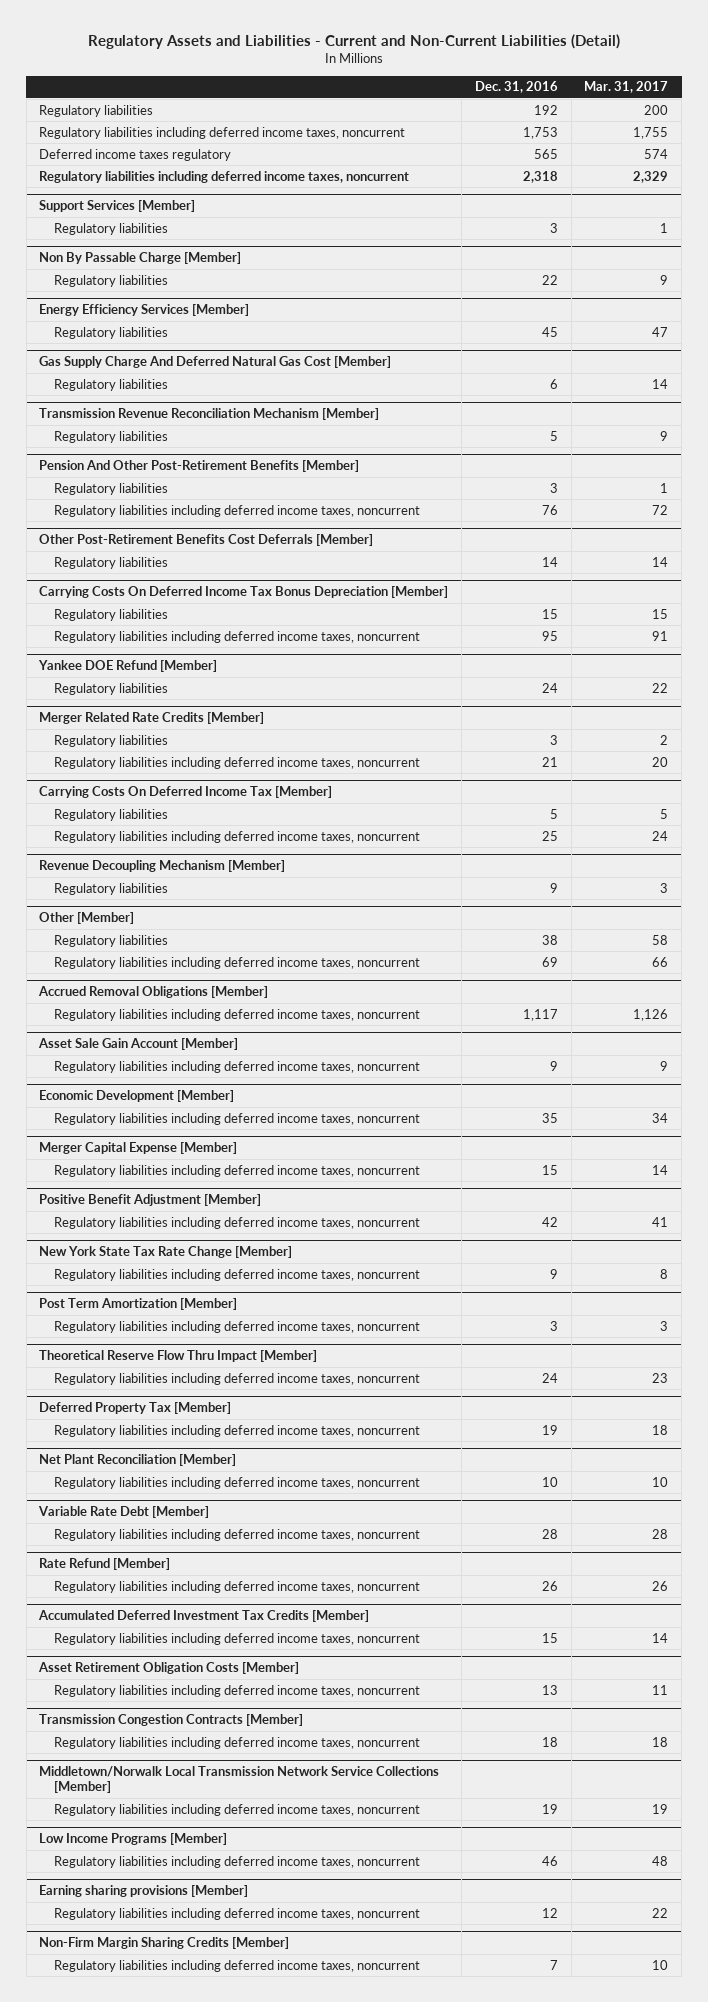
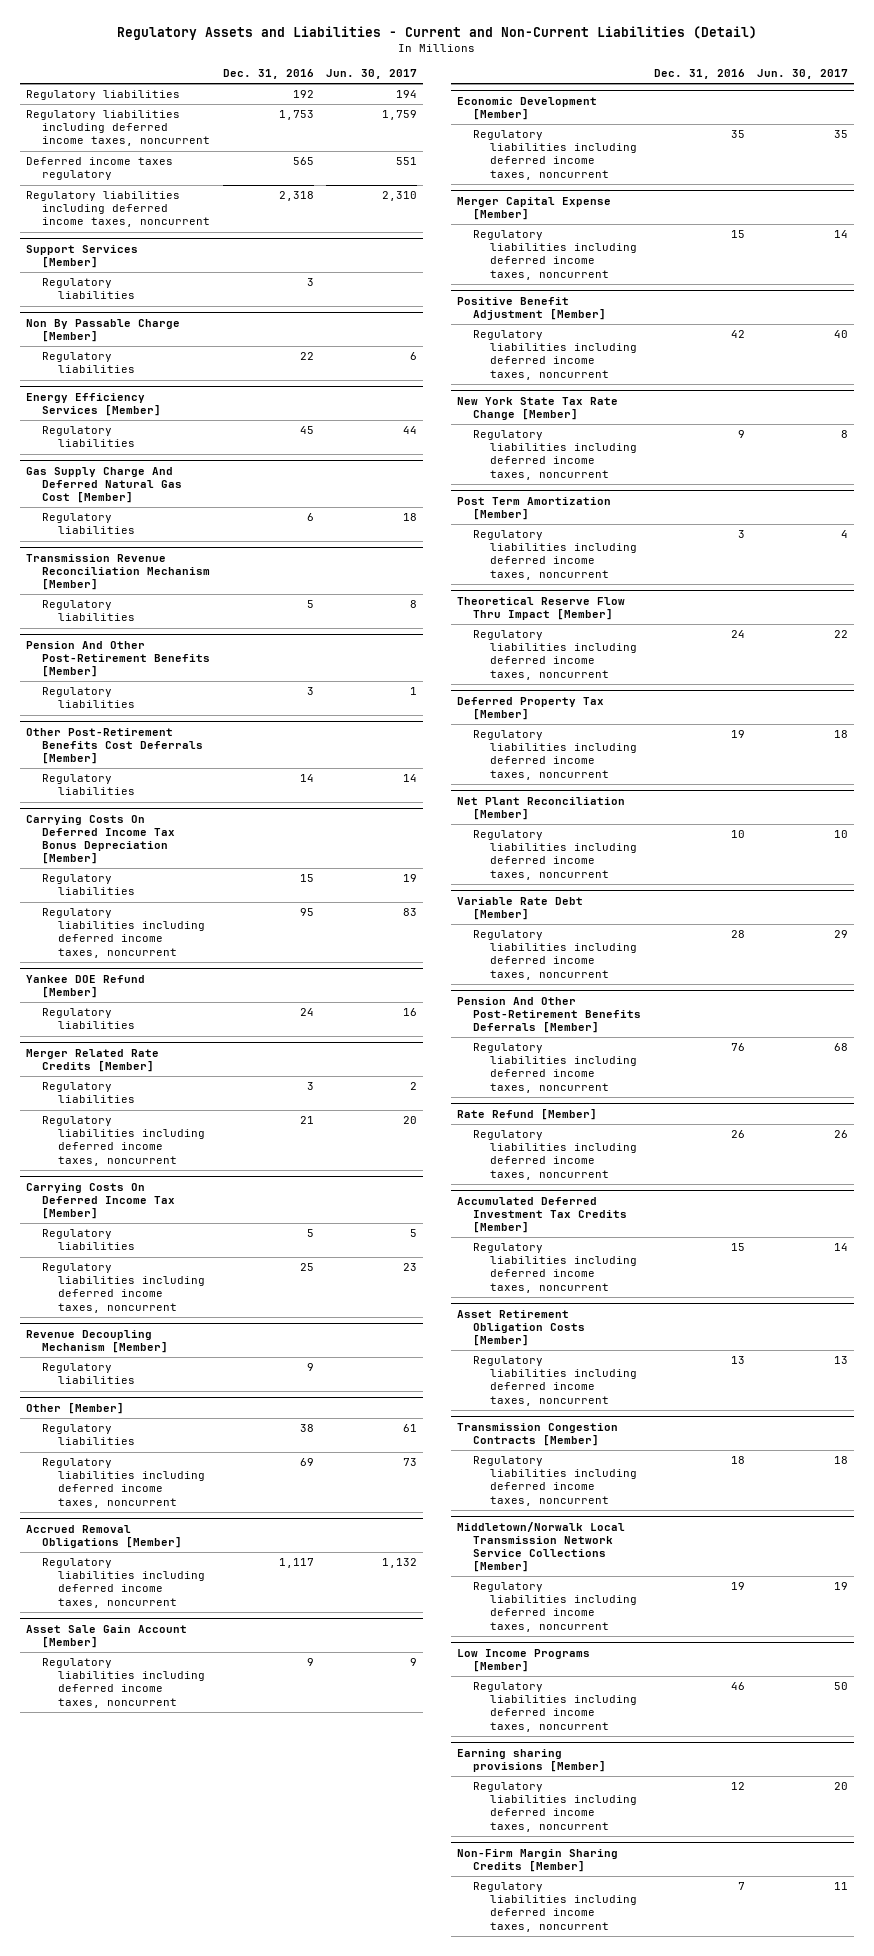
[584,81,669,94] Mar. 31, 2017 -> none
none -> [325,69,417,80] Jun. 30, 2017
[53,504,420,517] Regulatory liabilities including deferred income taxes, noncurrent -> none
none -> [457,996,642,1034] Pension And Other Post-Retirement Benefits Deferrals [Member]
none -> [473,1043,637,1093] Regulatory liabilities including deferred income taxes, noncurrent

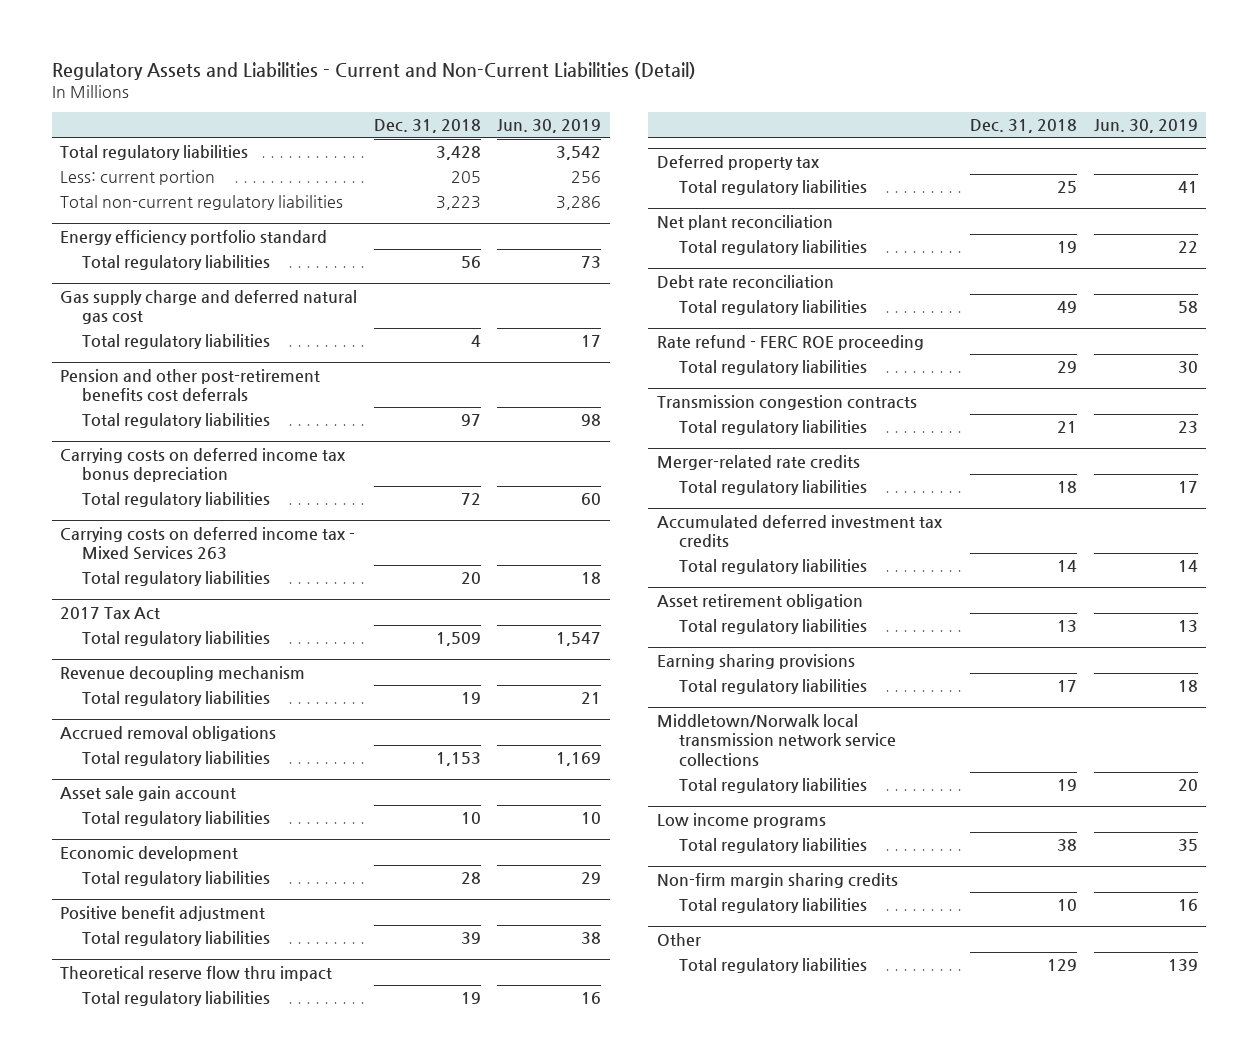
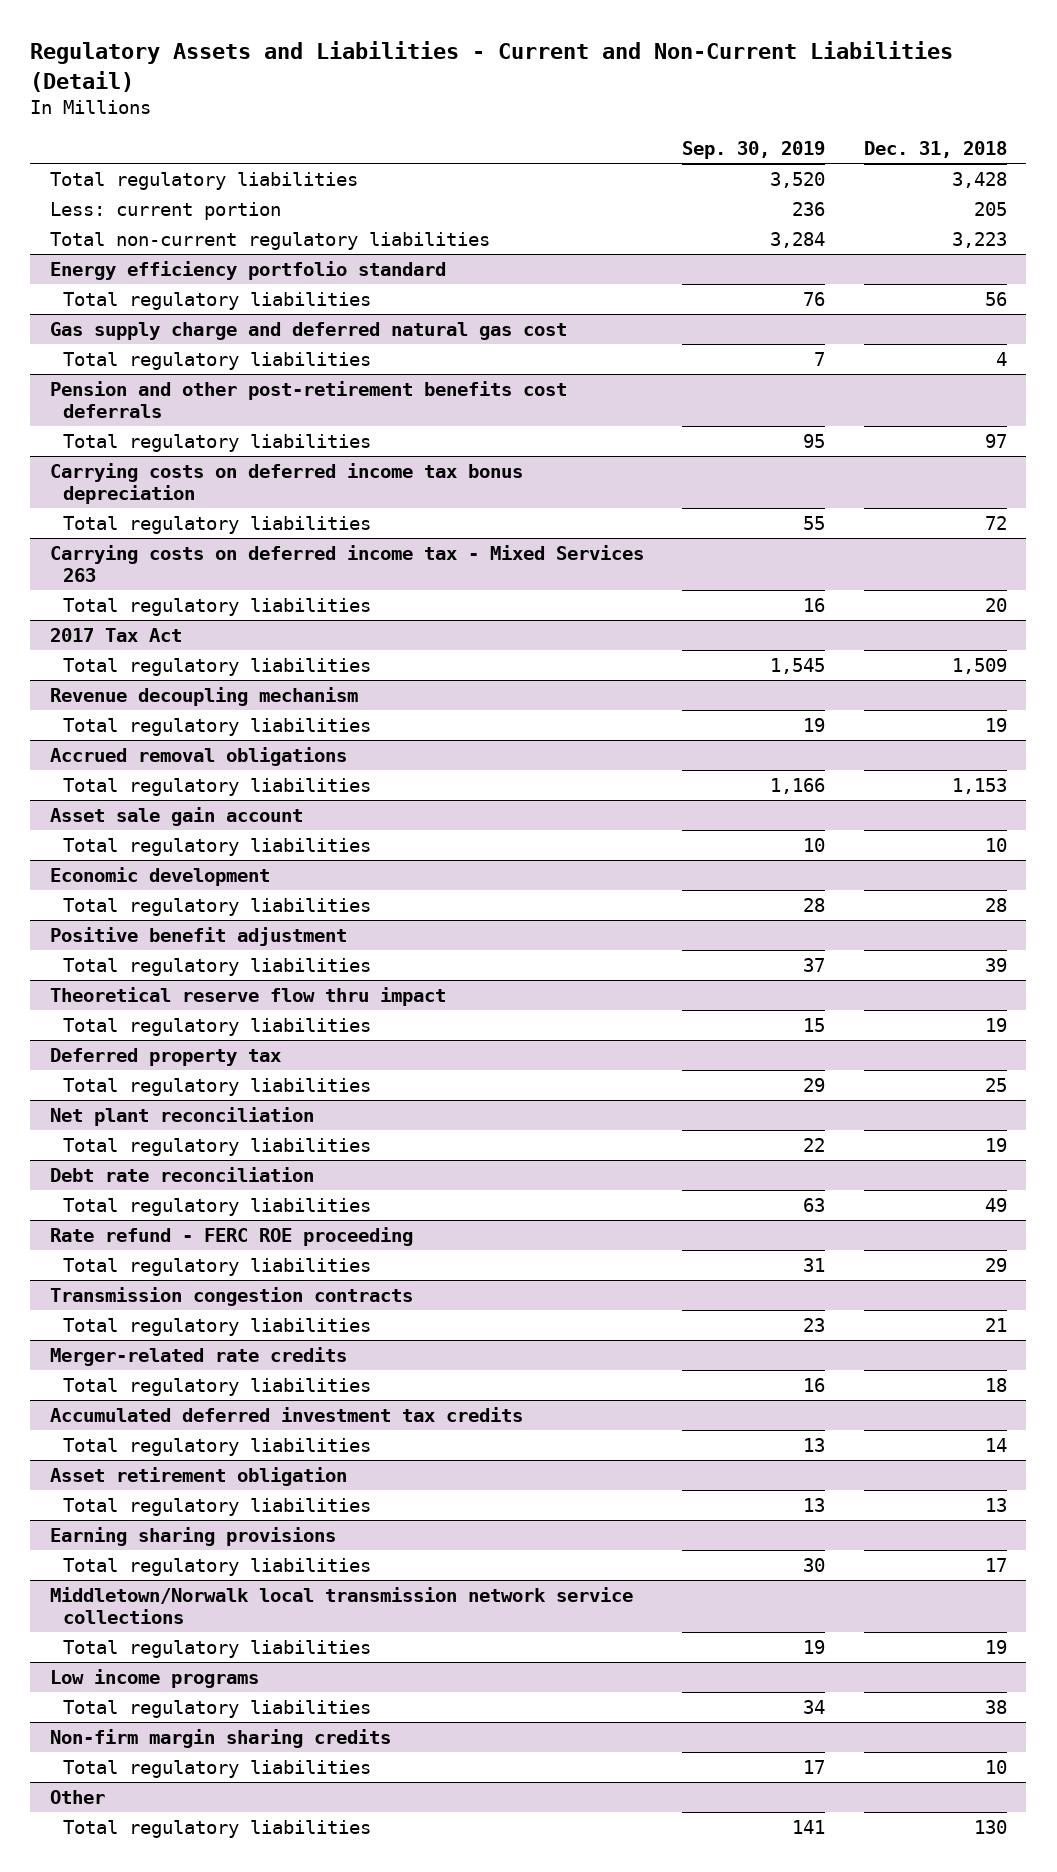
[497,119,602,134] Jun. 30, 2019 -> none
none -> [682,140,826,159] Sep. 30, 2019
[1047,959,1078,972] 129 -> [973,1820,1007,1835] 130

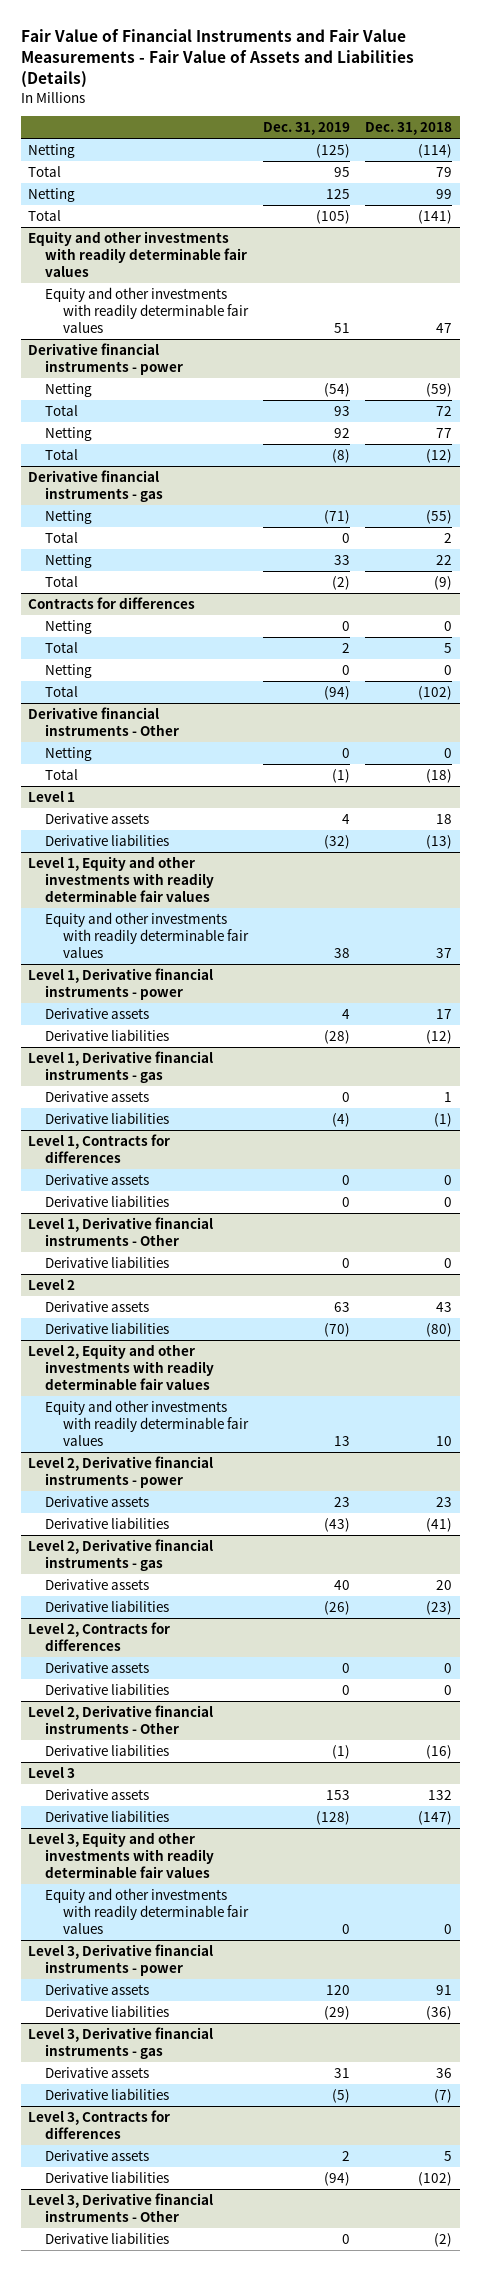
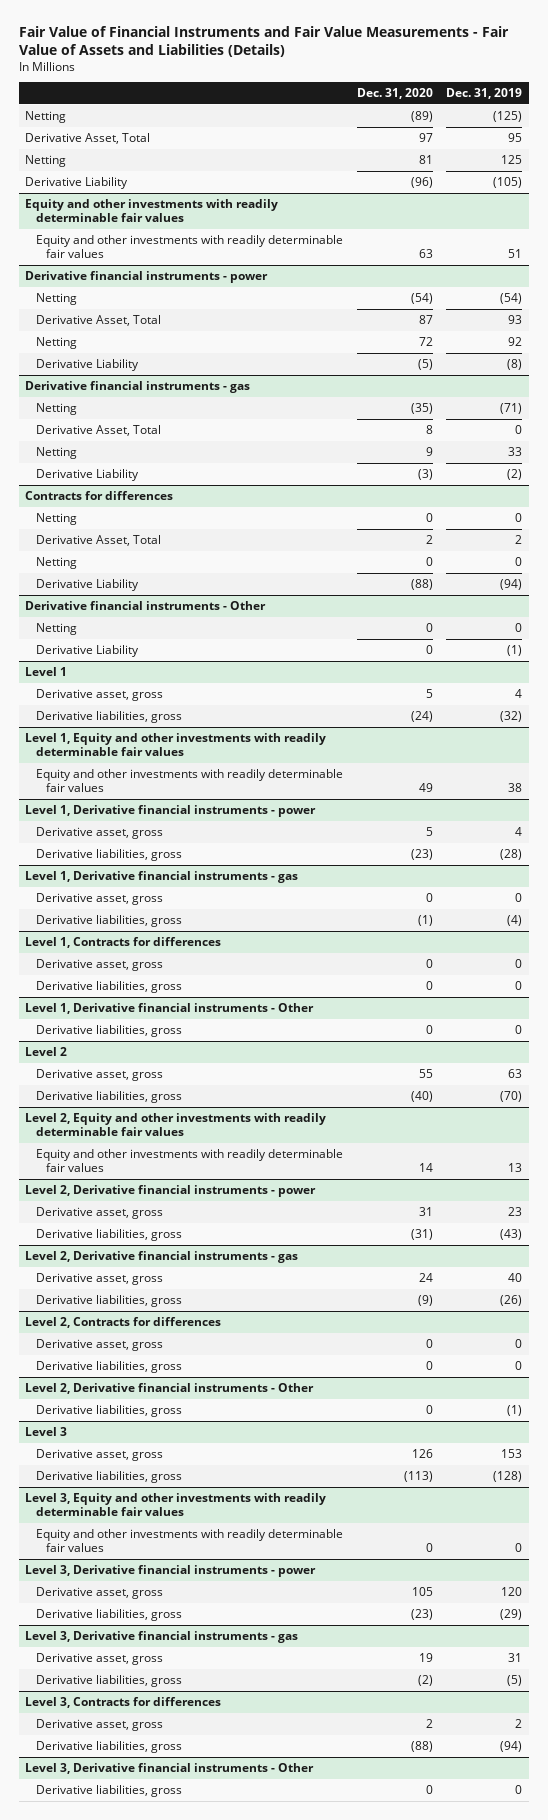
[365,122,453,136] Dec. 31, 2018 -> none
none -> [356,88,433,100] Dec. 31, 2020
[28,166,62,178] Total -> [25,132,151,144] Derivative Asset, Total
[28,210,62,222] Total -> [25,176,129,189] Derivative Liability
[45,405,79,417] Total -> [35,314,161,326] Derivative Asset, Total
[45,449,79,461] Total -> [35,358,139,371] Derivative Liability
[45,532,79,544] Total -> [35,424,161,436] Derivative Asset, Total
[45,576,79,588] Total -> [35,468,139,481] Derivative Liability
[45,642,79,654] Total -> [35,534,161,546] Derivative Asset, Total
[45,686,79,698] Total -> [35,578,139,591] Derivative Liability
[45,769,79,781] Total -> [35,644,139,657] Derivative Liability
[45,813,150,825] Derivative assets -> [35,688,163,701] Derivative asset, gross
[45,834,170,847] Derivative liabilities -> [35,710,182,723] Derivative liabilities, gross
[45,1008,150,1020] Derivative assets -> [35,826,163,839] Derivative asset, gross
[45,1029,170,1042] Derivative liabilities -> [35,848,182,861] Derivative liabilities, gross
[45,1091,150,1103] Derivative assets -> [35,892,163,905] Derivative asset, gross
[45,1112,170,1125] Derivative liabilities -> [35,914,182,927] Derivative liabilities, gross
[45,1174,150,1186] Derivative assets -> [35,958,163,971] Derivative asset, gross
[45,1195,170,1208] Derivative liabilities -> [35,980,182,993] Derivative liabilities, gross
[45,1256,170,1269] Derivative liabilities -> [35,1024,182,1037] Derivative liabilities, gross
[45,1301,150,1313] Derivative assets -> [35,1068,163,1081] Derivative asset, gross
[45,1322,170,1335] Derivative liabilities -> [35,1090,182,1103] Derivative liabilities, gross
[45,1496,150,1508] Derivative assets -> [35,1206,163,1219] Derivative asset, gross
[45,1517,170,1530] Derivative liabilities -> [35,1228,182,1241] Derivative liabilities, gross
[45,1579,150,1591] Derivative assets -> [35,1272,163,1285] Derivative asset, gross
[45,1600,170,1613] Derivative liabilities -> [35,1294,182,1307] Derivative liabilities, gross
[45,1662,150,1674] Derivative assets -> [35,1338,163,1351] Derivative asset, gross
[45,1683,170,1696] Derivative liabilities -> [35,1360,182,1373] Derivative liabilities, gross
[45,1744,170,1757] Derivative liabilities -> [35,1404,182,1417] Derivative liabilities, gross
[45,1789,150,1801] Derivative assets -> [35,1448,163,1461] Derivative asset, gross
[45,1810,170,1823] Derivative liabilities -> [35,1470,182,1483] Derivative liabilities, gross
[45,1984,150,1996] Derivative assets -> [35,1586,163,1599] Derivative asset, gross
[45,2005,170,2018] Derivative liabilities -> [35,1608,182,1621] Derivative liabilities, gross
[45,2067,150,2079] Derivative assets -> [35,1652,163,1665] Derivative asset, gross
[45,2088,170,2101] Derivative liabilities -> [35,1674,182,1687] Derivative liabilities, gross
[45,2150,150,2162] Derivative assets -> [35,1718,163,1731] Derivative asset, gross
[45,2171,170,2184] Derivative liabilities -> [35,1740,182,1753] Derivative liabilities, gross
[45,2232,170,2245] Derivative liabilities -> [35,1784,182,1797] Derivative liabilities, gross

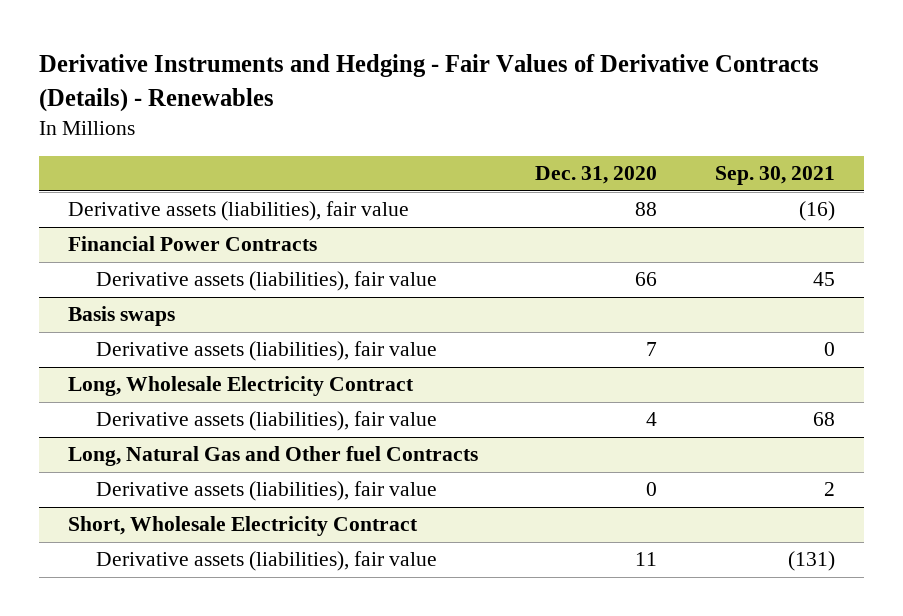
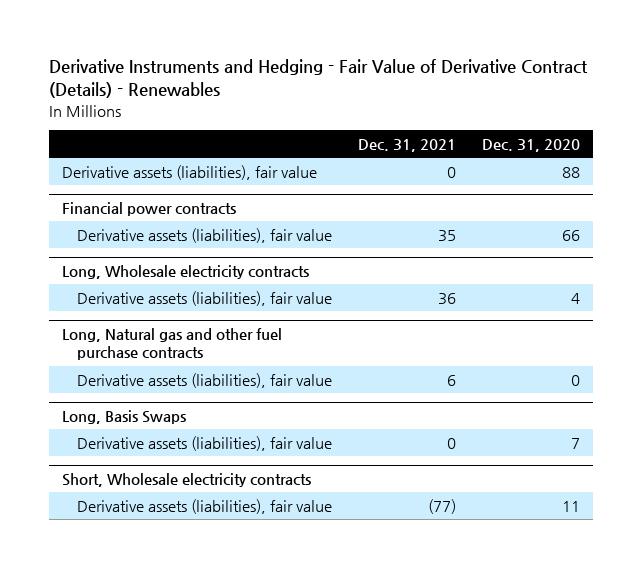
[39,54,820,112] Derivative Instruments and Hedging - Fair Values of Derivative Contracts (Details) - Renewables -> [49,59,589,99] Derivative Instruments and Hedging - Fair Value of Derivative Contract (Details) - Renewables
[714,166,835,186] Sep. 30, 2021 -> none
none -> [357,139,456,153] Dec. 31, 2021
[67,236,317,252] Financial Power Contracts -> [62,201,237,216] Financial power contracts
[67,306,175,327] Basis swaps -> none
[95,341,437,362] Derivative assets (liabilities), fair value -> none
[67,376,414,397] Long, Wholesale Electricity Contract -> [62,264,310,279] Long, Wholesale electricity contracts
[67,446,478,467] Long, Natural Gas and Other fuel Contracts -> [62,327,283,361] Long, Natural gas and other fuel purchase contracts
none -> [62,409,187,424] Long, Basis Swaps
none -> [77,435,333,451] Derivative assets (liabilities), fair value
[67,516,418,537] Short, Wholesale Electricity Contract -> [62,472,312,487] Short, Wholesale electricity contracts

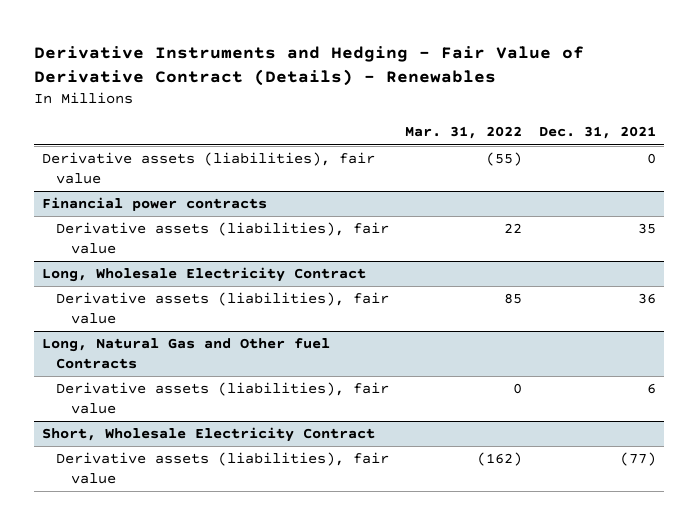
[481,139,580,153] Dec. 31, 2020 -> none
none -> [405,126,523,140] Mar. 31, 2022
[62,264,310,279] Long, Wholesale electricity contracts -> [41,267,366,283] Long, Wholesale Electricity Contract
[62,327,283,361] Long, Natural gas and other fuel purchase contracts -> [41,338,330,369] Long, Natural Gas and Other fuel Contracts
[62,409,187,424] Long, Basis Swaps -> none
[77,435,333,451] Derivative assets (liabilities), fair value -> none
[62,472,312,487] Short, Wholesale electricity contracts -> [41,427,375,443] Short, Wholesale Electricity Contract

